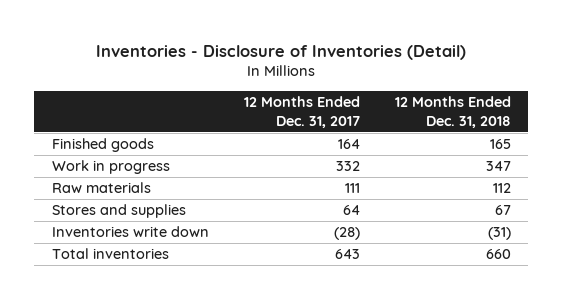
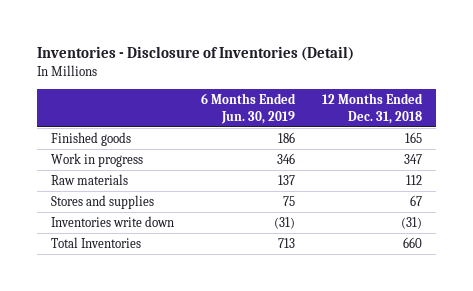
[243,96,360,128] 12 Months Ended Dec. 31, 2017 -> none
none -> [201,93,297,124] 6 Months Ended Jun. 30, 2019
[51,248,169,260] Total inventories -> [50,237,141,249] Total Inventories

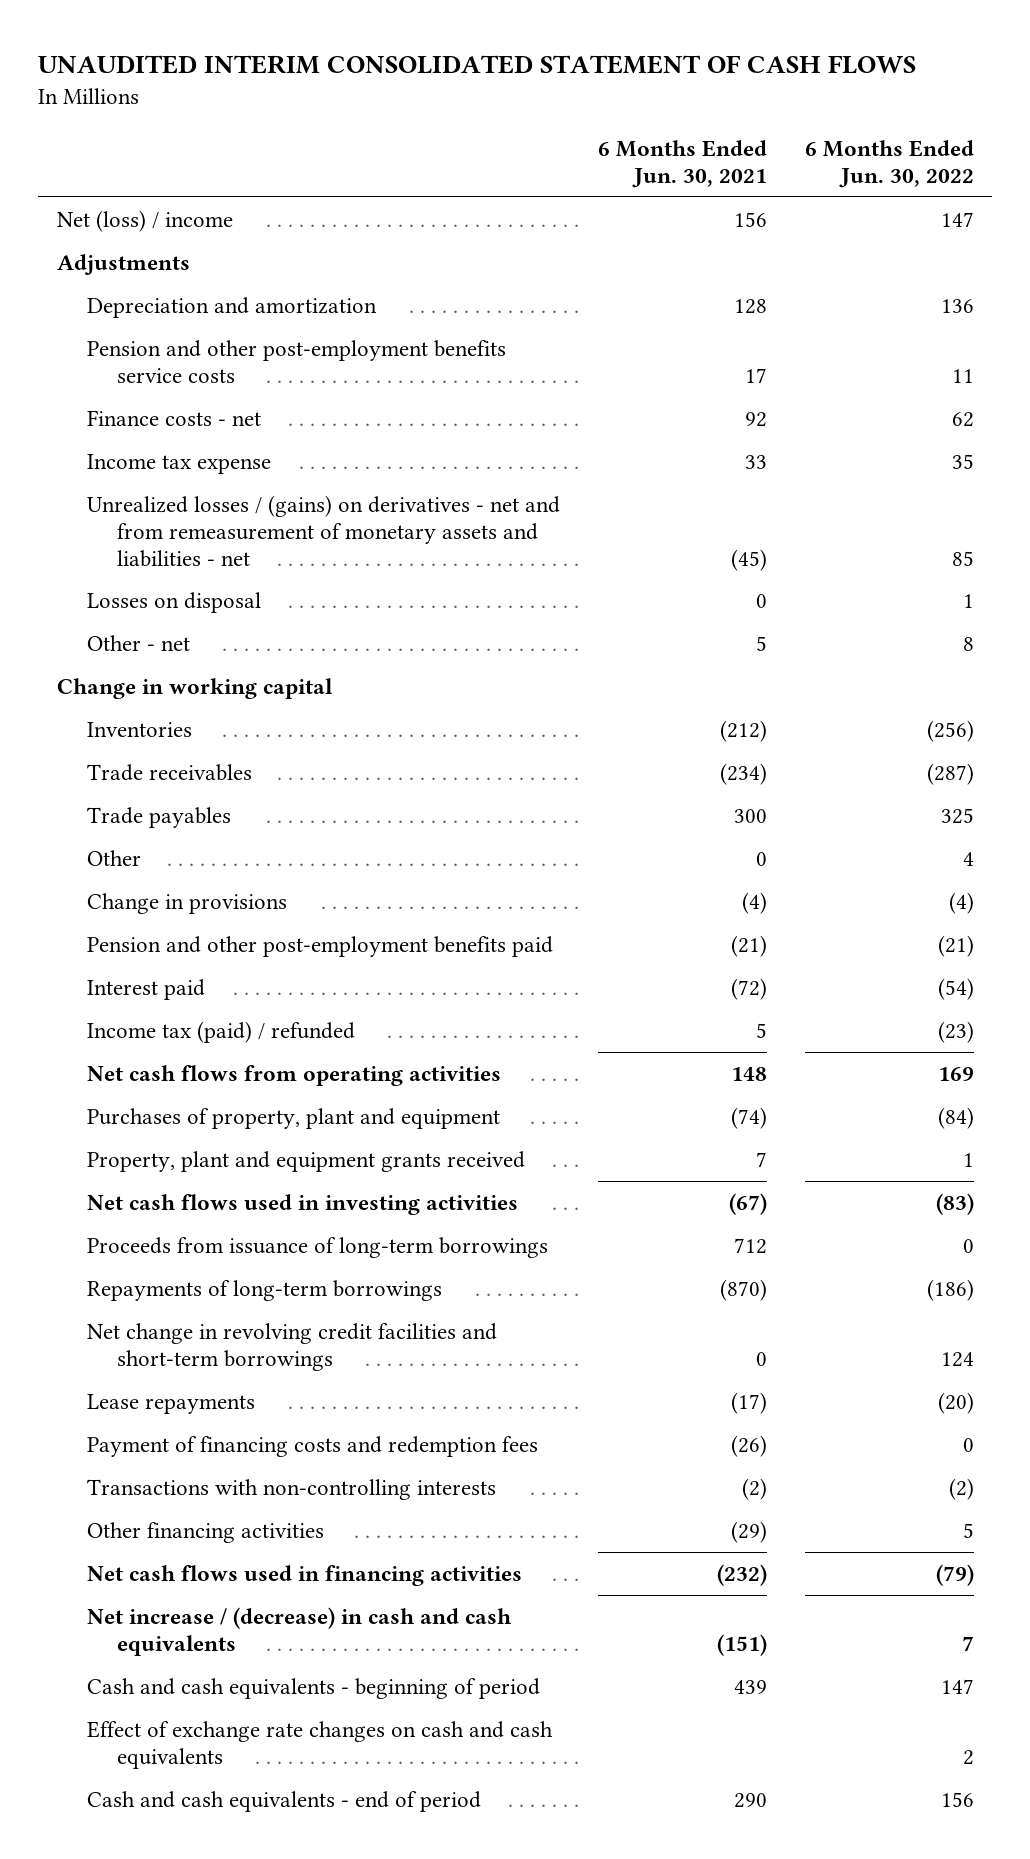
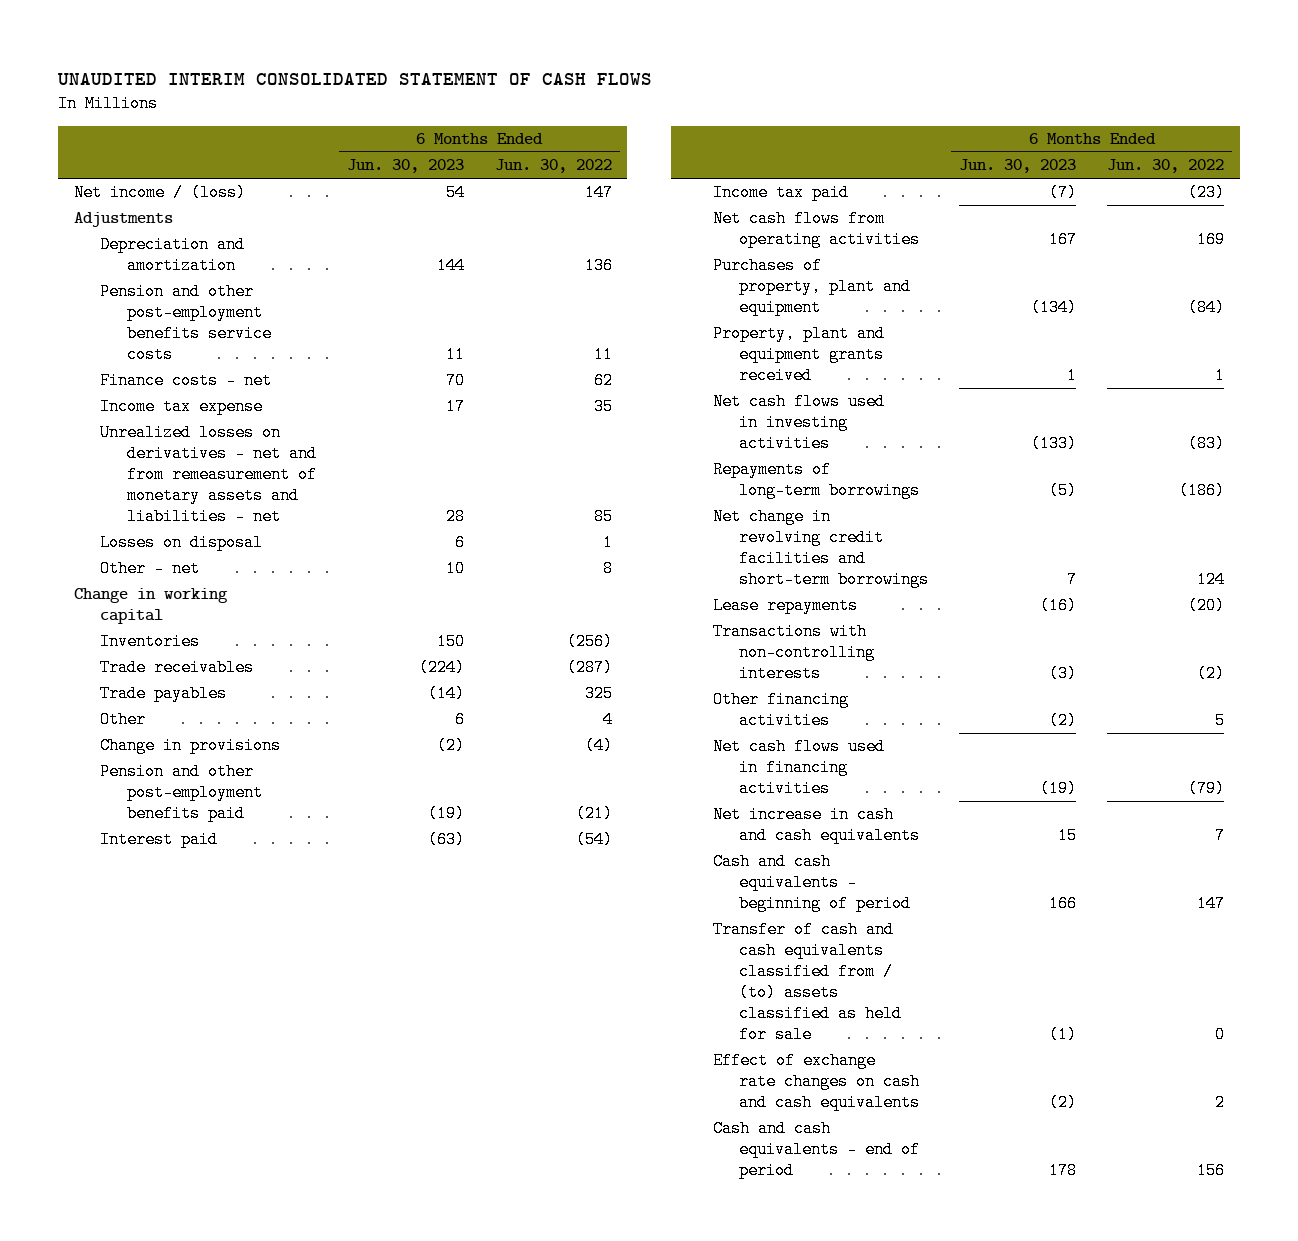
[597,139,767,188] 6 Months Ended Jun. 30, 2021 -> none
none -> [346,159,464,174] Jun. 30, 2023
[56,209,233,232] Net (loss) / income -> [73,184,246,202] Net income / (loss)
[87,494,561,567] Unrealized losses / (gains) on derivatives - net and from remeasurement of monetary assets and liabilities - net -> [100,424,317,526] Unrealized losses on derivatives - net and from remeasurement of monetary assets and liabilities - net
[87,1020,356,1043] Income tax (paid) / refunded -> [712,184,849,202] Income tax paid
[87,1236,549,1258] Proceeds from issuance of long-term borrowings -> none
[87,1435,539,1457] Payment of financing costs and redemption fees -> none
[87,1606,513,1656] Net increase / (decrease) in cash and cash equivalents -> [712,806,920,845] Net increase in cash and cash equivalents
none -> [712,921,902,1044] Transfer of cash and cash equivalents classified from / (to) assets classified as held for sale

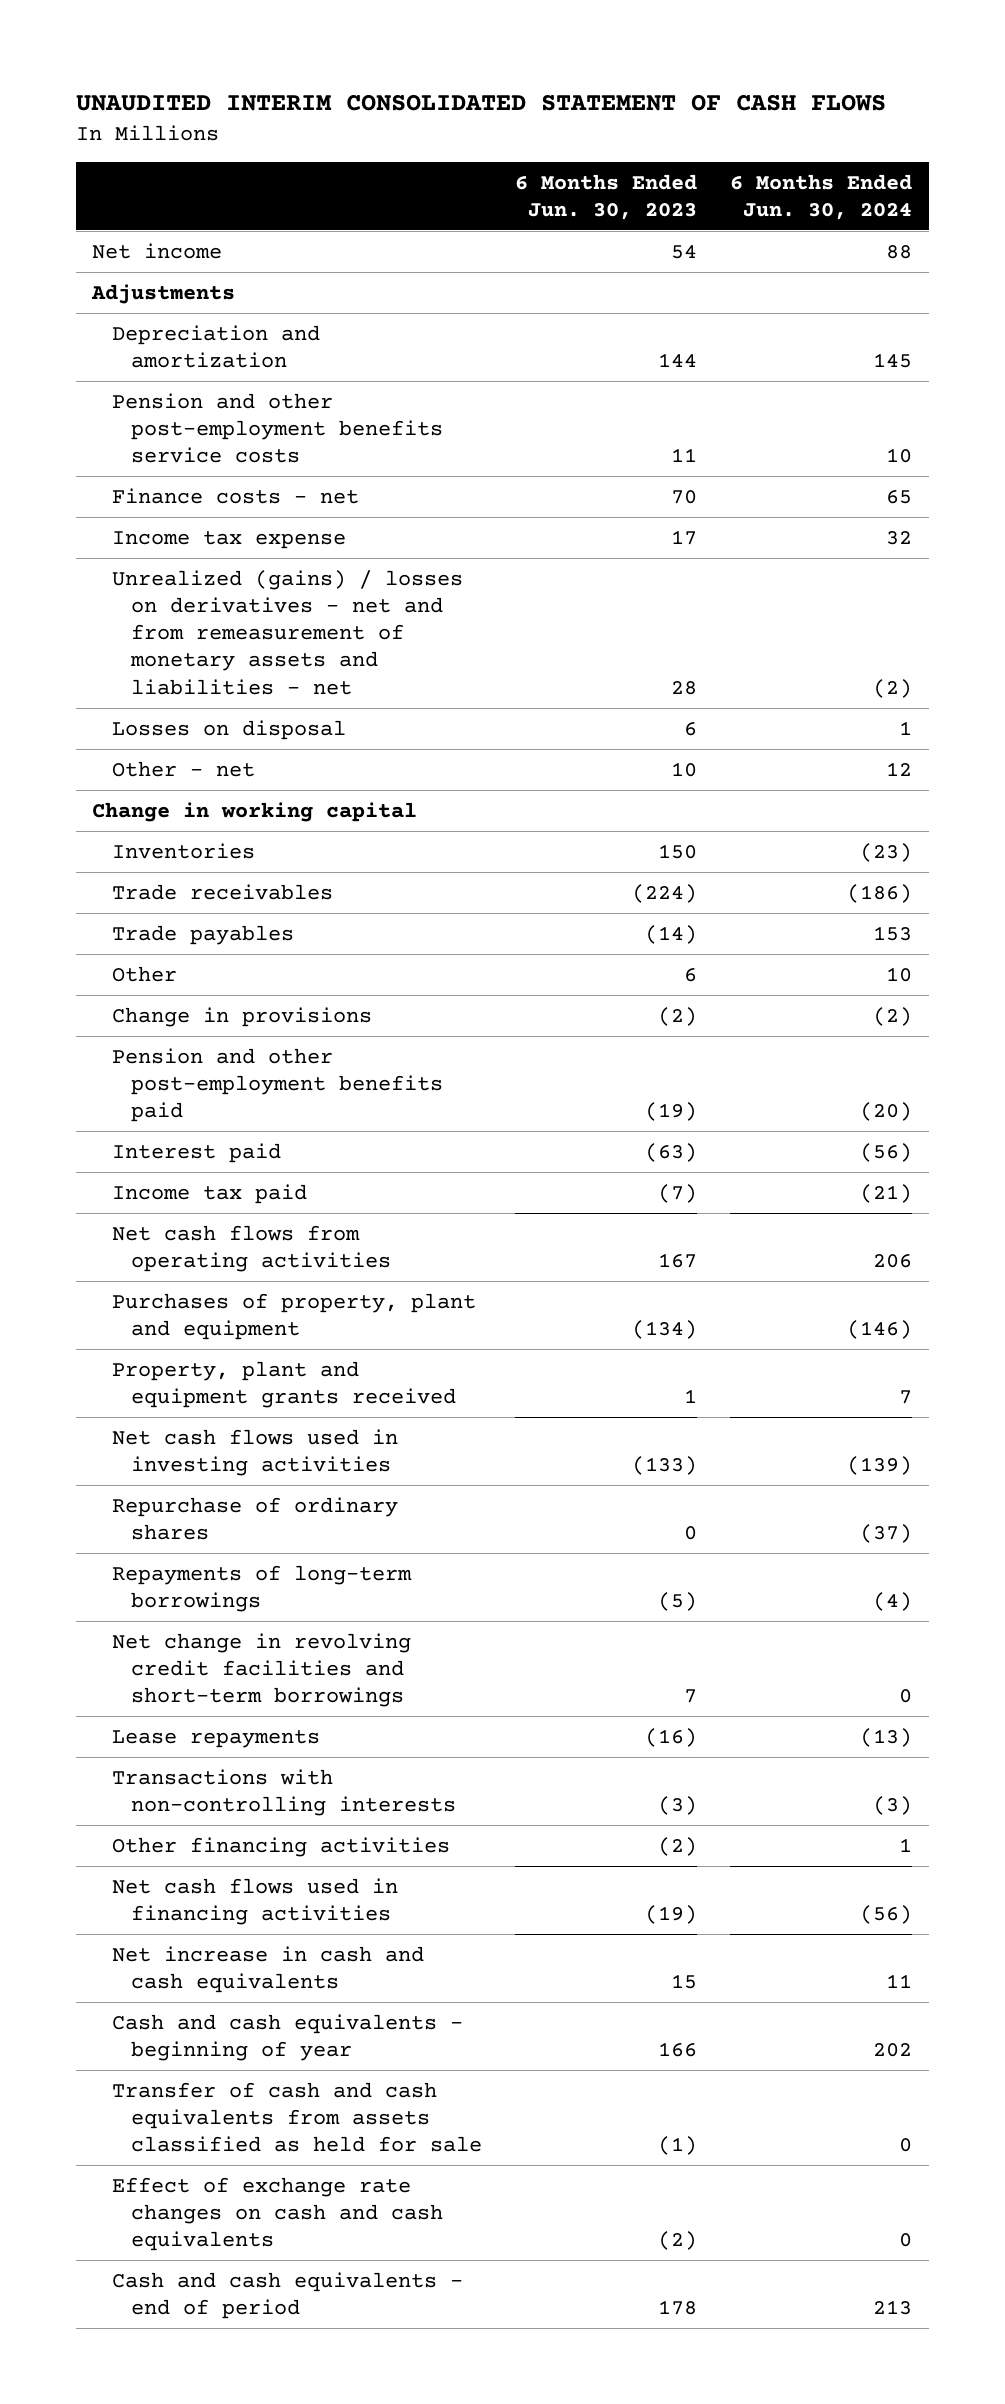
[494,159,612,174] Jun. 30, 2022 -> none
none -> [730,173,913,220] 6 Months Ended Jun. 30, 2024
[73,184,246,202] Net income / (loss) -> [92,242,223,259] Net income
[100,424,317,526] Unrealized losses on derivatives - net and from remeasurement of monetary assets and liabilities - net -> [111,569,463,695] Unrealized (gains) / losses on derivatives - net and from remeasurement of monetary assets and liabilities - net
none -> [111,1496,398,1541] Repurchase of ordinary shares
[712,853,911,913] Cash and cash equivalents - beginning of period -> [111,2013,463,2062] Cash and cash equivalents - beginning of year
[712,921,902,1044] Transfer of cash and cash equivalents classified from / (to) assets classified as held for sale -> [111,2081,482,2153] Transfer of cash and cash equivalents from assets classified as held for sale

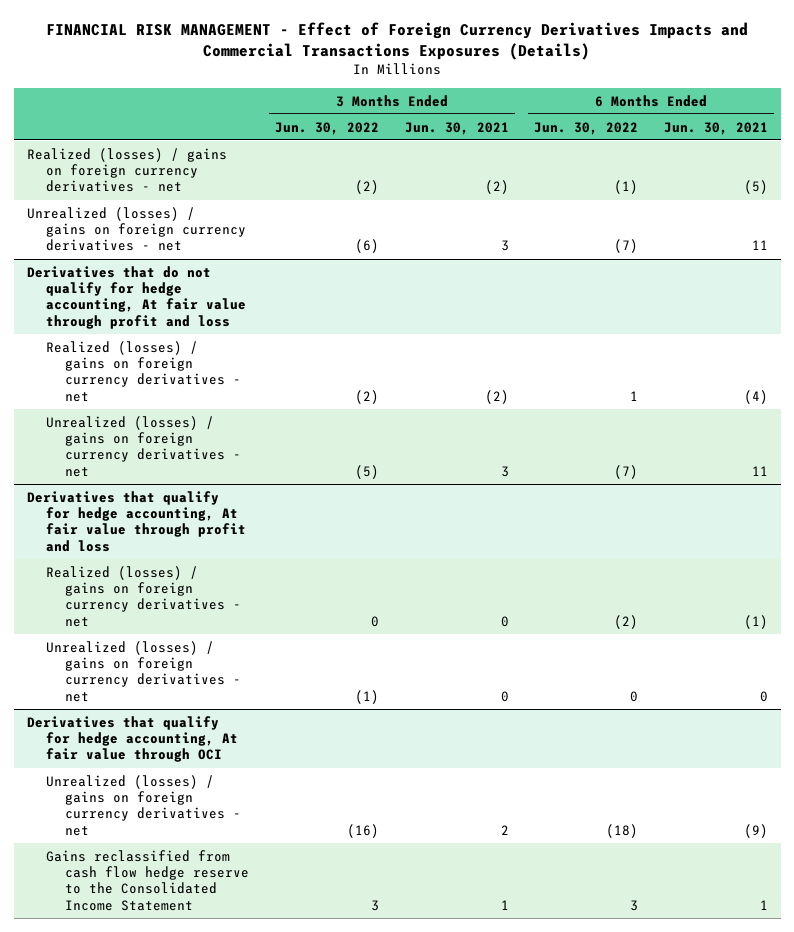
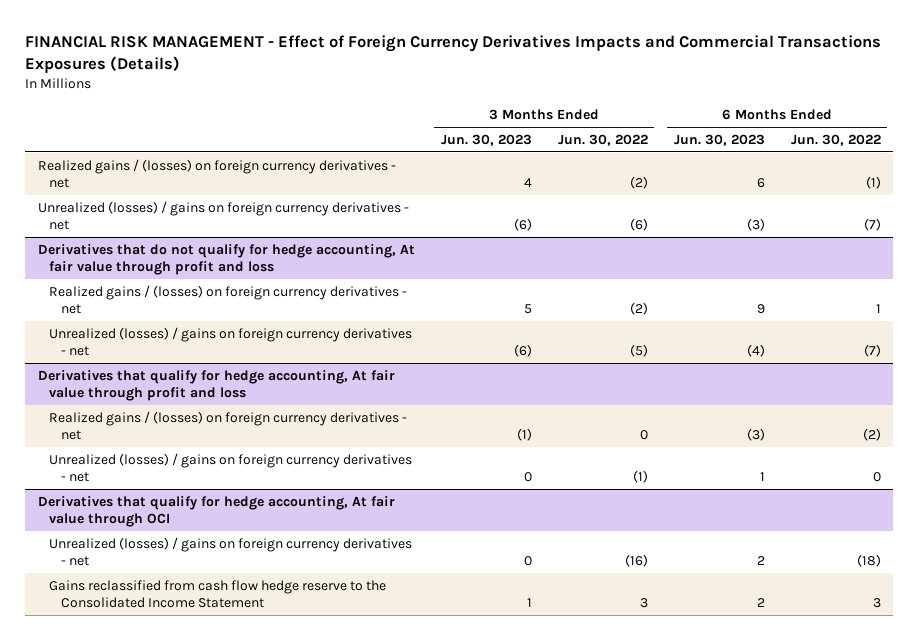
[404,121,509,135] Jun. 30, 2021 -> none
[663,121,768,135] Jun. 30, 2021 -> none
none -> [440,133,532,146] Jun. 30, 2023
none -> [673,133,765,146] Jun. 30, 2023
[26,147,227,193] Realized (losses) / gains on foreign currency derivatives - net -> [37,158,396,188] Realized gains / (losses) on foreign currency derivatives - net
[45,340,242,402] Realized (losses) / gains on foreign currency derivatives - net -> [49,284,408,314] Realized gains / (losses) on foreign currency derivatives - net
[45,565,242,627] Realized (losses) / gains on foreign currency derivatives - net -> [49,410,408,440] Realized gains / (losses) on foreign currency derivatives - net

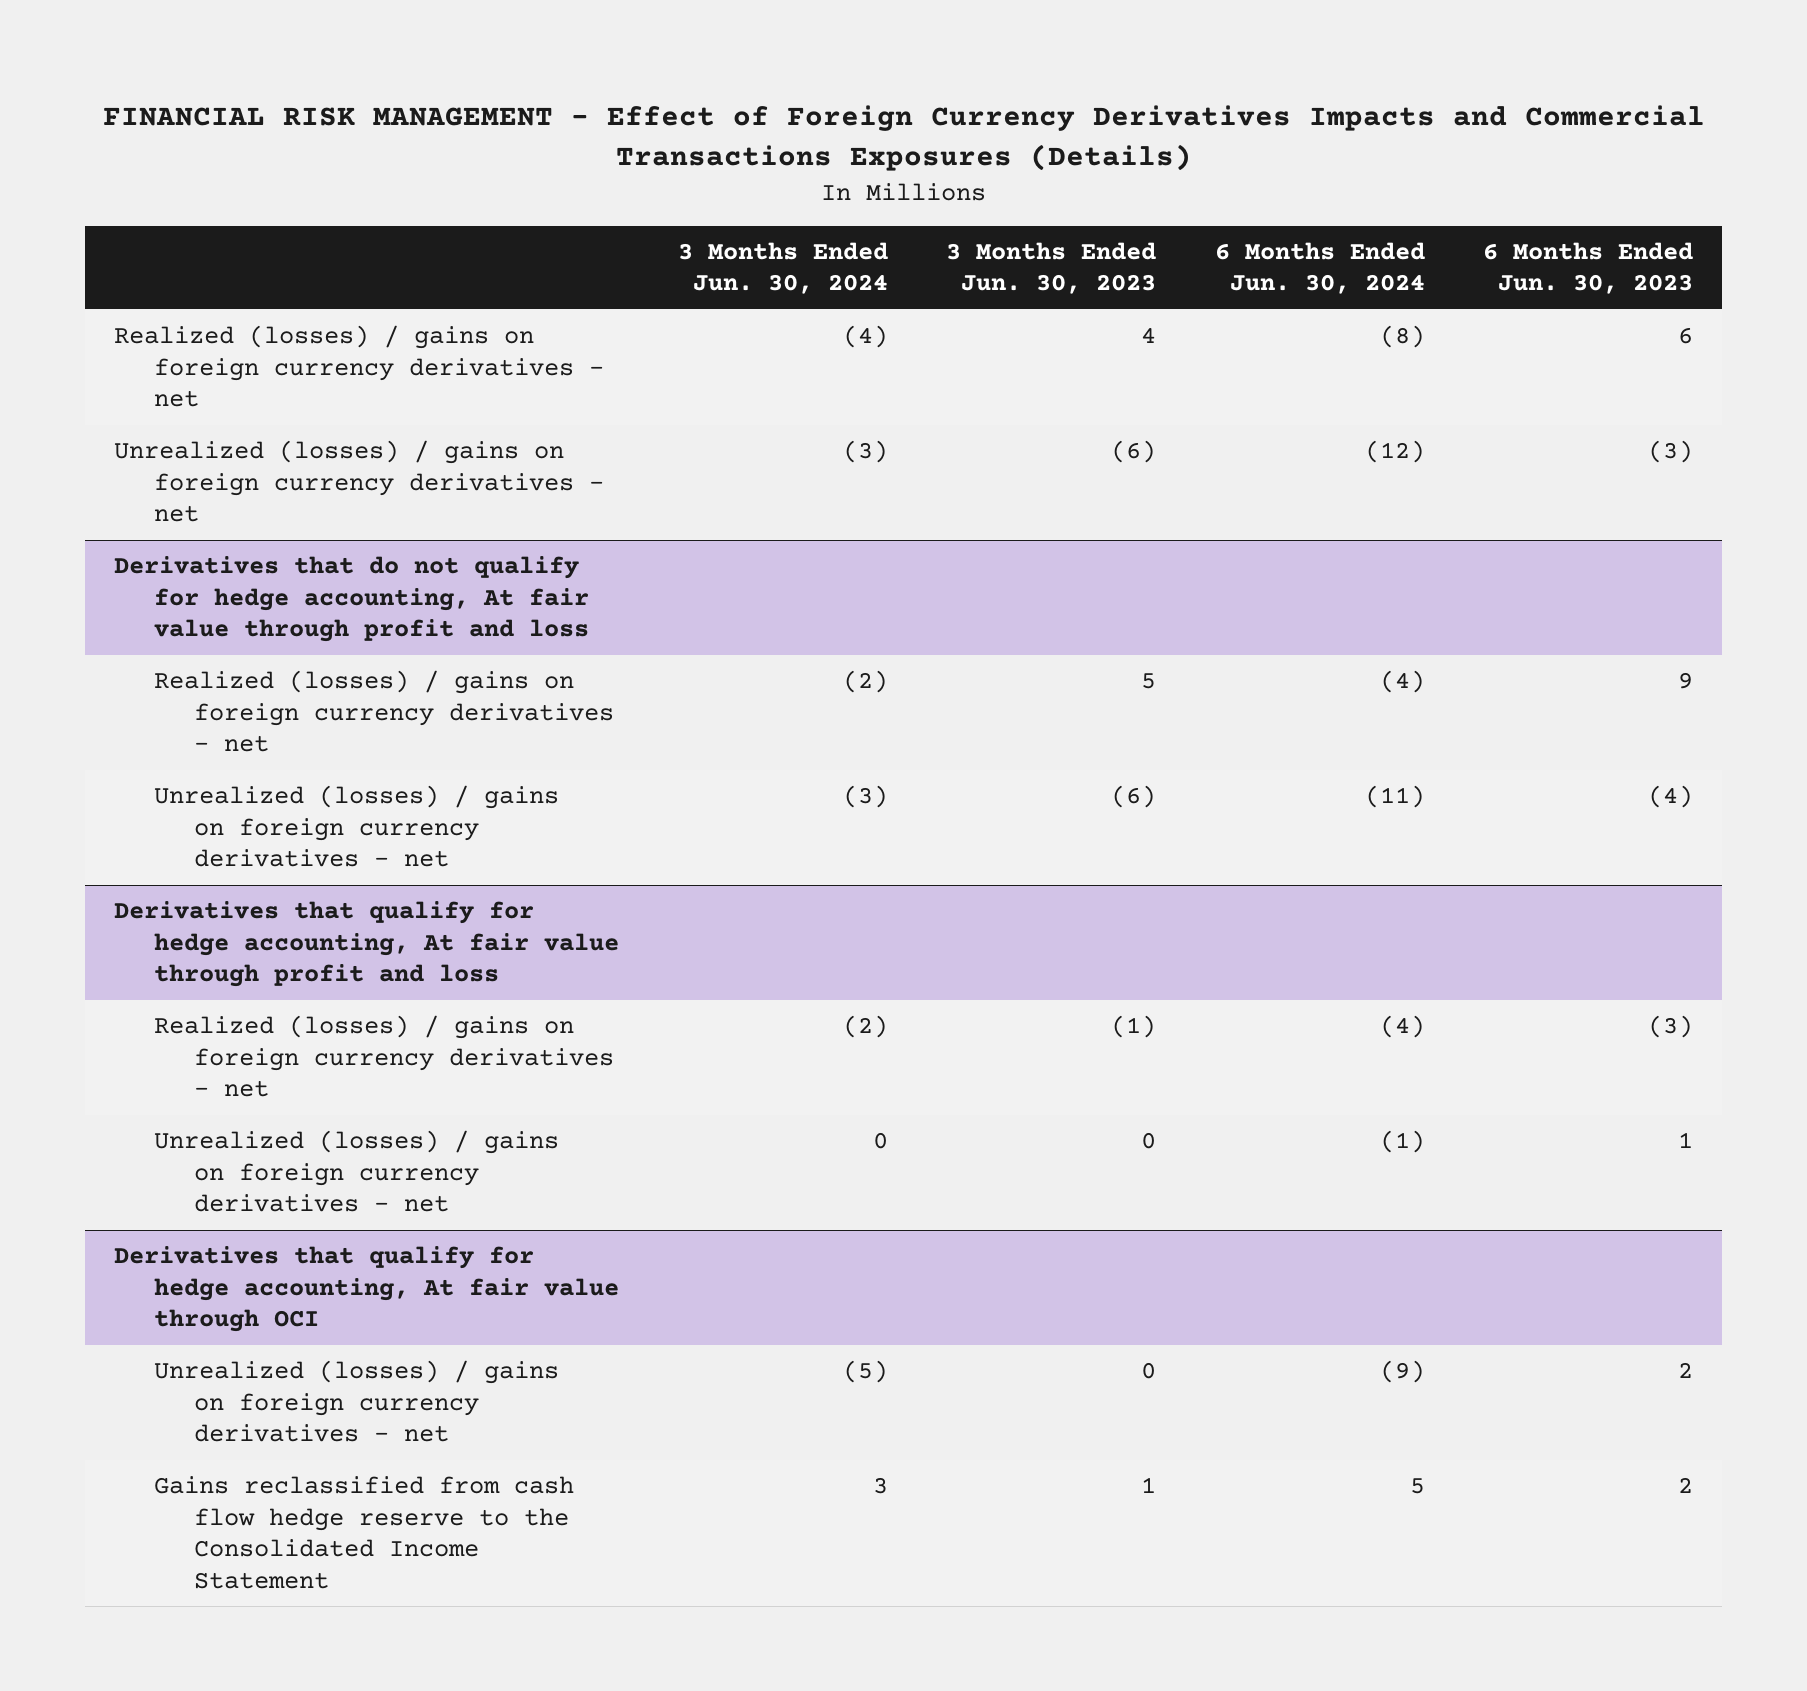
[557,133,648,146] Jun. 30, 2022 -> none
[790,133,881,146] Jun. 30, 2022 -> none
none -> [677,241,888,295] 3 Months Ended Jun. 30, 2024
none -> [1214,241,1425,295] 6 Months Ended Jun. 30, 2024
[37,158,396,188] Realized gains / (losses) on foreign currency derivatives - net -> [114,325,605,408] Realized (losses) / gains on foreign currency derivatives - net
[49,284,408,314] Realized gains / (losses) on foreign currency derivatives - net -> [154,670,615,753] Realized (losses) / gains on foreign currency derivatives - net
[49,410,408,440] Realized gains / (losses) on foreign currency derivatives - net -> [154,1015,615,1098] Realized (losses) / gains on foreign currency derivatives - net

